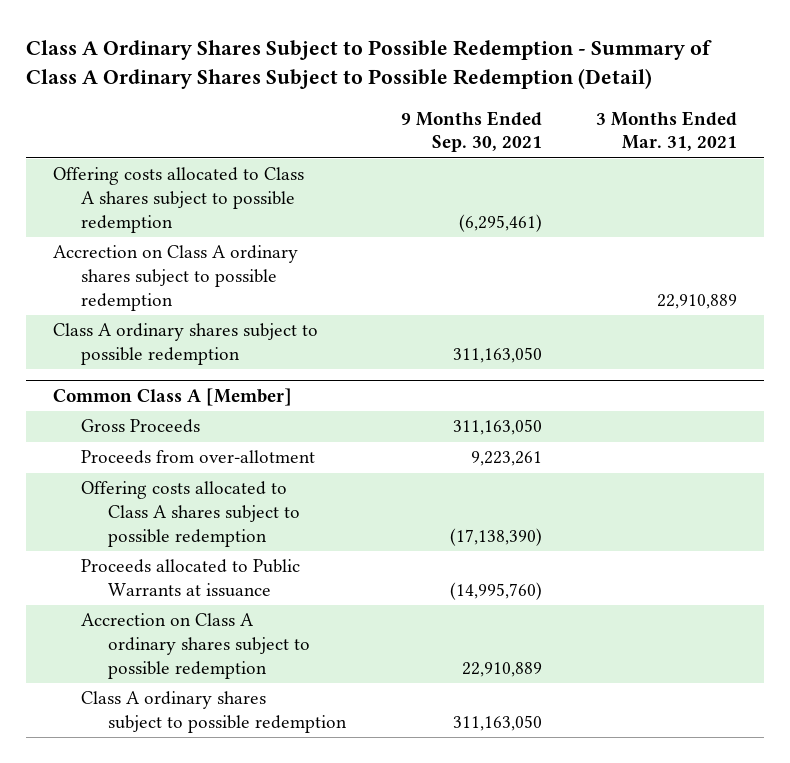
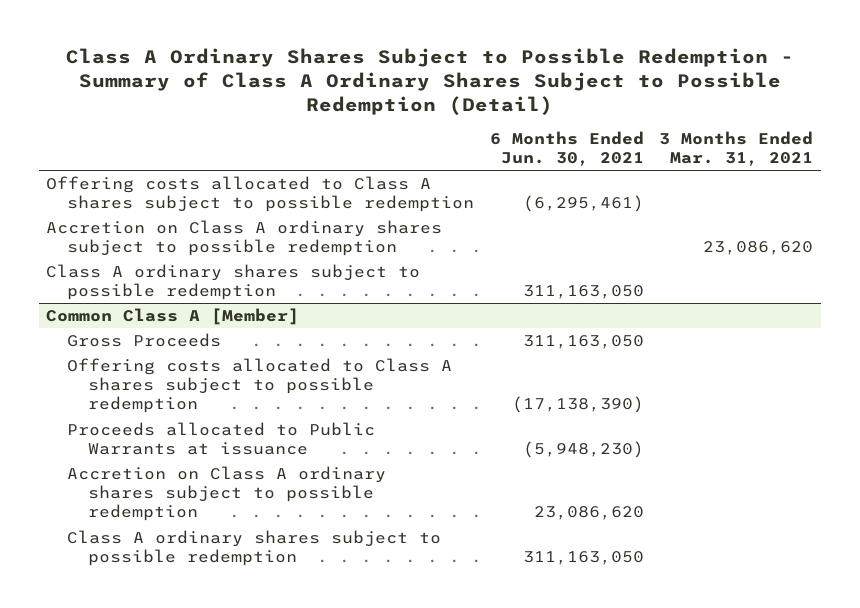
[400,110,542,153] 9 Months Ended Sep. 30, 2021 -> none
none -> [489,130,644,167] 6 Months Ended Jun. 30, 2021
[52,245,298,312] Accrection on Class A ordinary shares subject to possible redemption -> [46,219,443,257] Accretion on Class A ordinary shares subject to possible redemption
[656,294,737,310] 22,910,889 -> [703,241,814,256] 23,086,620
[80,450,315,465] Proceeds from over-allotment -> none
[80,613,311,680] Accrection on Class A ordinary shares subject to possible redemption -> [67,465,387,522] Accretion on Class A ordinary shares subject to possible redemption

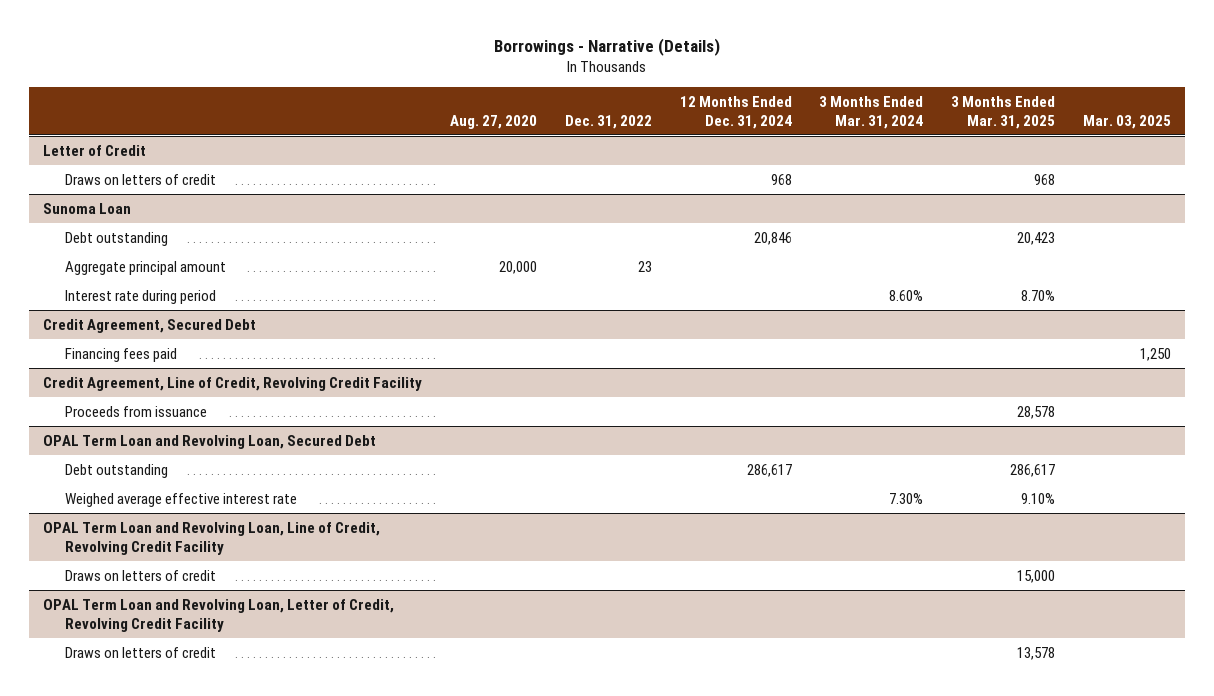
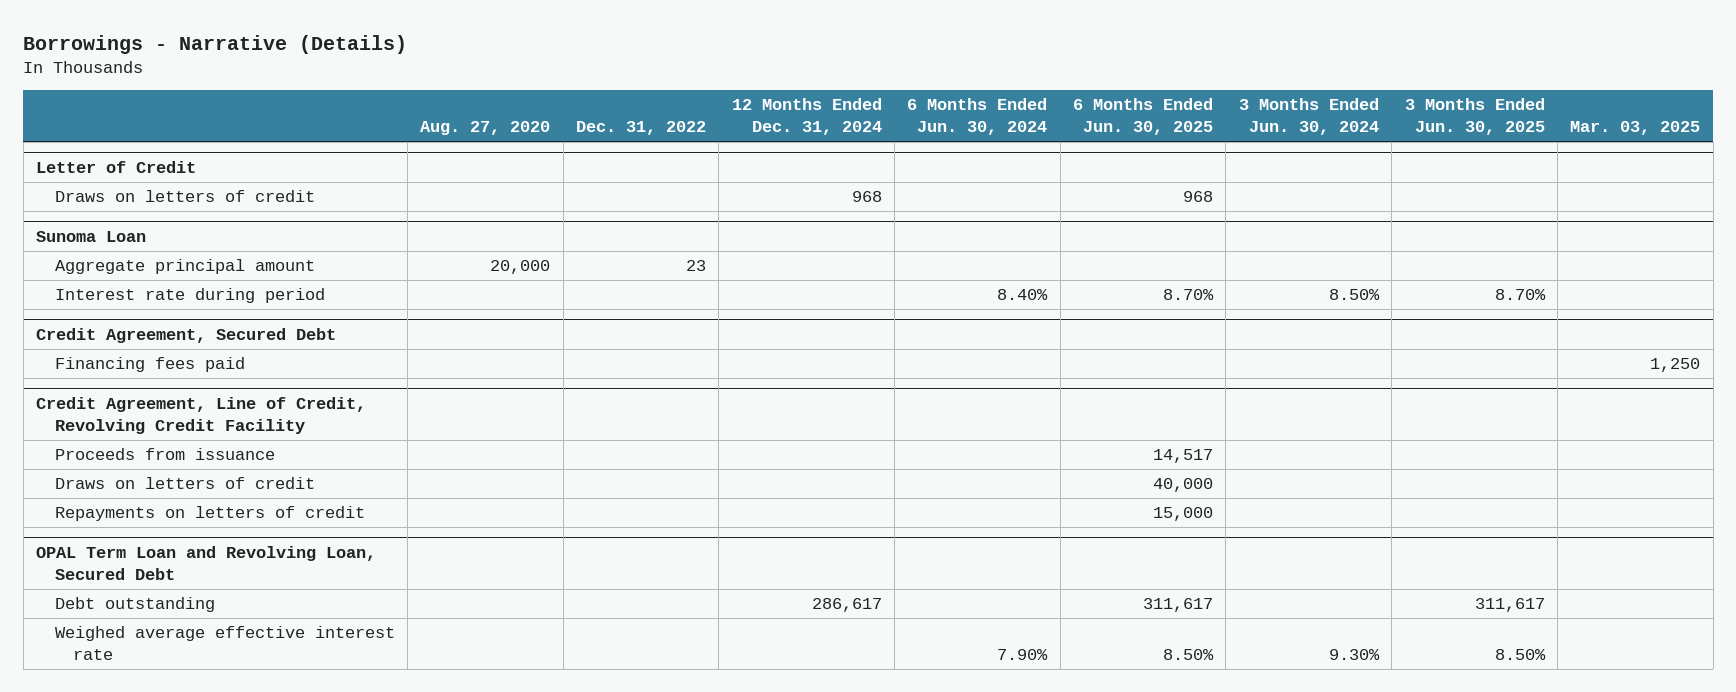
[819,95,924,129] 3 Months Ended Mar. 31, 2024 -> none
[951,95,1056,129] 3 Months Ended Mar. 31, 2025 -> none
none -> [907,98,1048,136] 6 Months Ended Jun. 30, 2024
none -> [1073,98,1214,136] 6 Months Ended Jun. 30, 2025
none -> [1238,98,1379,136] 3 Months Ended Jun. 30, 2024
none -> [1404,98,1545,136] 3 Months Ended Jun. 30, 2025
[65,231,169,246] Debt outstanding -> none
none -> [54,477,315,490] Draws on letters of credit
none -> [54,506,365,522] Repayments on letters of credit
[42,521,380,555] OPAL Term Loan and Revolving Loan, Line of Credit, Revolving Credit Facility -> none
[65,569,217,581] Draws on letters of credit -> none
[42,598,394,632] OPAL Term Loan and Revolving Loan, Letter of Credit, Revolving Credit Facility -> none
[65,646,217,658] Draws on letters of credit -> none

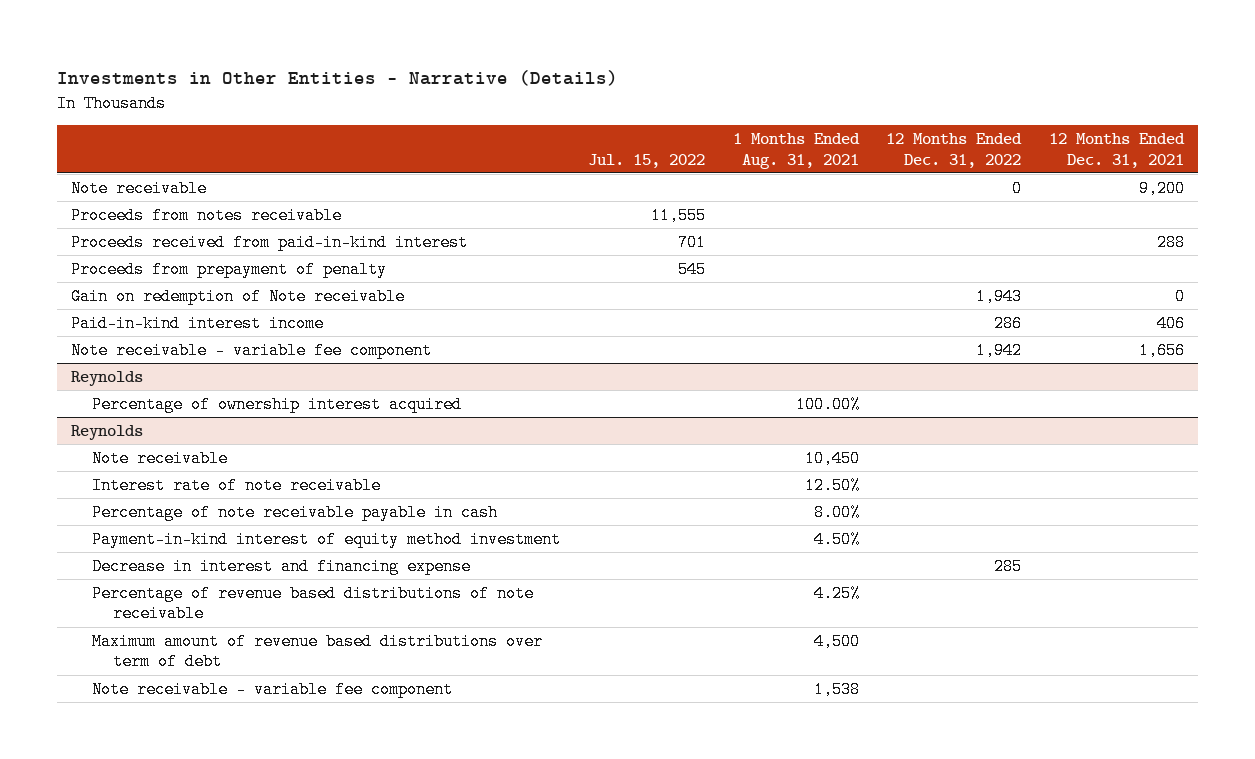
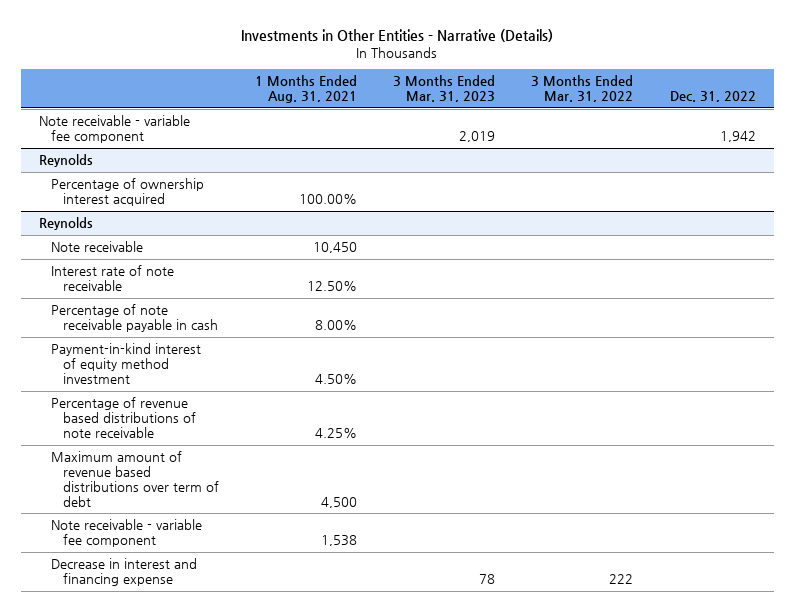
[587,153,705,168] Jul. 15, 2022 -> none
[886,133,1023,168] 12 Months Ended Dec. 31, 2022 -> none
[1049,133,1186,168] 12 Months Ended Dec. 31, 2021 -> none
none -> [393,75,496,103] 3 Months Ended Mar. 31, 2023
none -> [531,75,634,103] 3 Months Ended Mar. 31, 2022
none -> [669,91,756,103] Dec. 31, 2022
[71,179,208,197] Note receivable -> none
[71,206,343,224] Proceeds from notes receivable -> none
[71,233,469,251] Proceeds received from paid-in-kind interest -> none
[71,260,388,278] Proceeds from prepayment of penalty -> none
[71,287,406,305] Gain on redemption of Note receivable -> none
[71,314,325,332] Paid-in-kind interest income -> none
[91,557,471,575] Decrease in interest and financing expense -> [51,558,198,587] Decrease in interest and financing expense

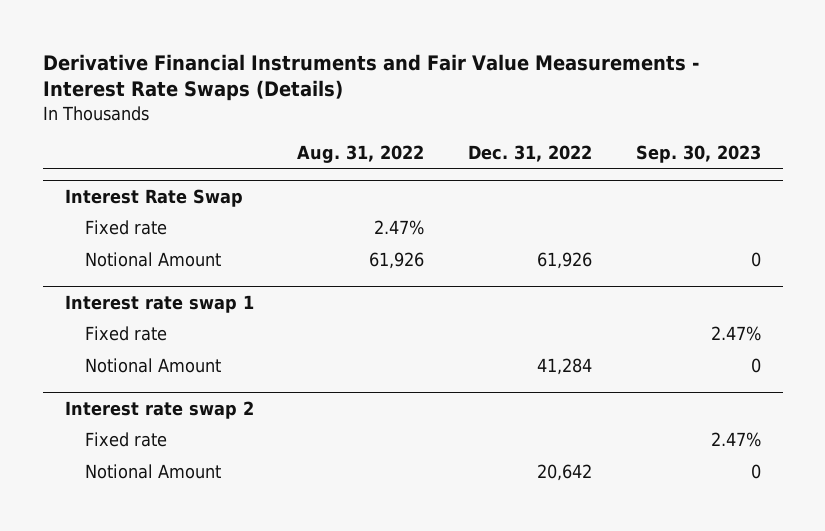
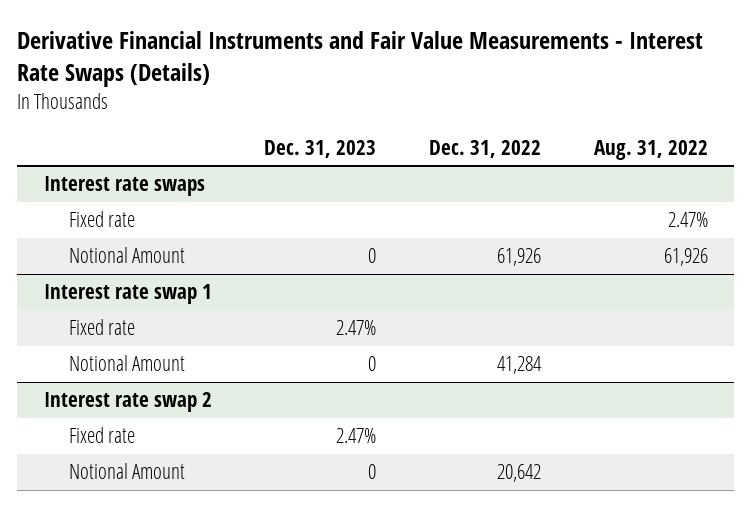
[635,145,761,164] Sep. 30, 2023 -> none
none -> [264,139,377,158] Dec. 31, 2023
[64,188,243,207] Interest Rate Swap -> [43,176,205,197] Interest rate swaps

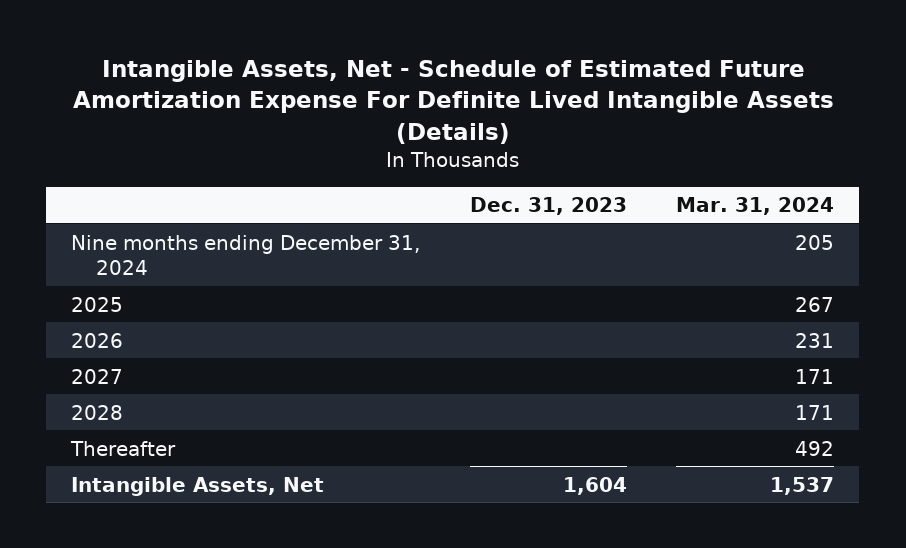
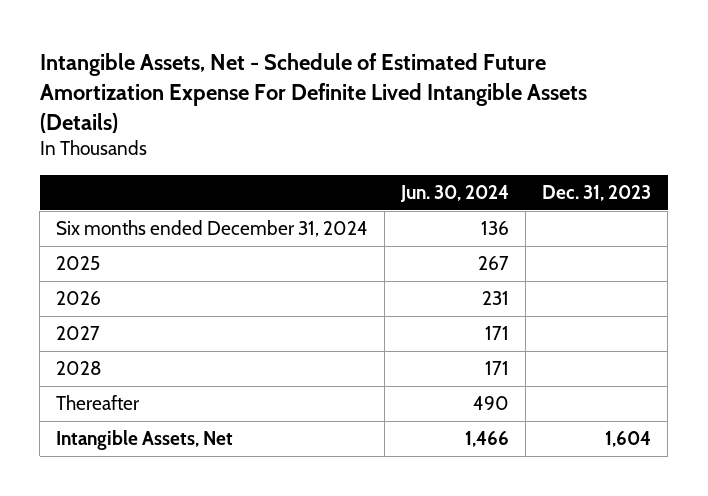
[676,197,835,216] Mar. 31, 2024 -> none
none -> [400,184,510,202] Jun. 30, 2024
[71,234,421,275] Nine months ending December 31, 2024 -> [56,220,369,238] Six months ended December 31, 2024

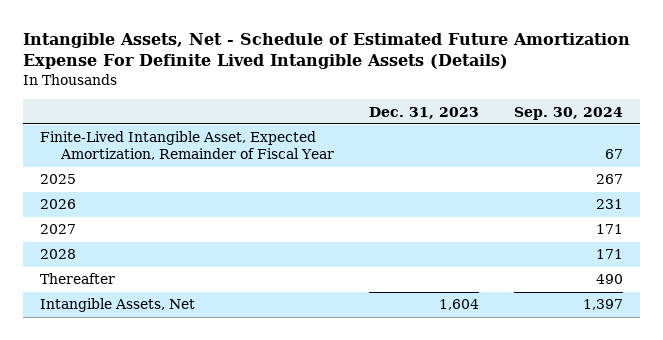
[400,184,510,202] Jun. 30, 2024 -> none
none -> [513,106,623,120] Sep. 30, 2024
[56,220,369,238] Six months ended December 31, 2024 -> [40,131,335,161] Finite-Lived Intangible Asset, Expected Amortization, Remainder of Fiscal Year

